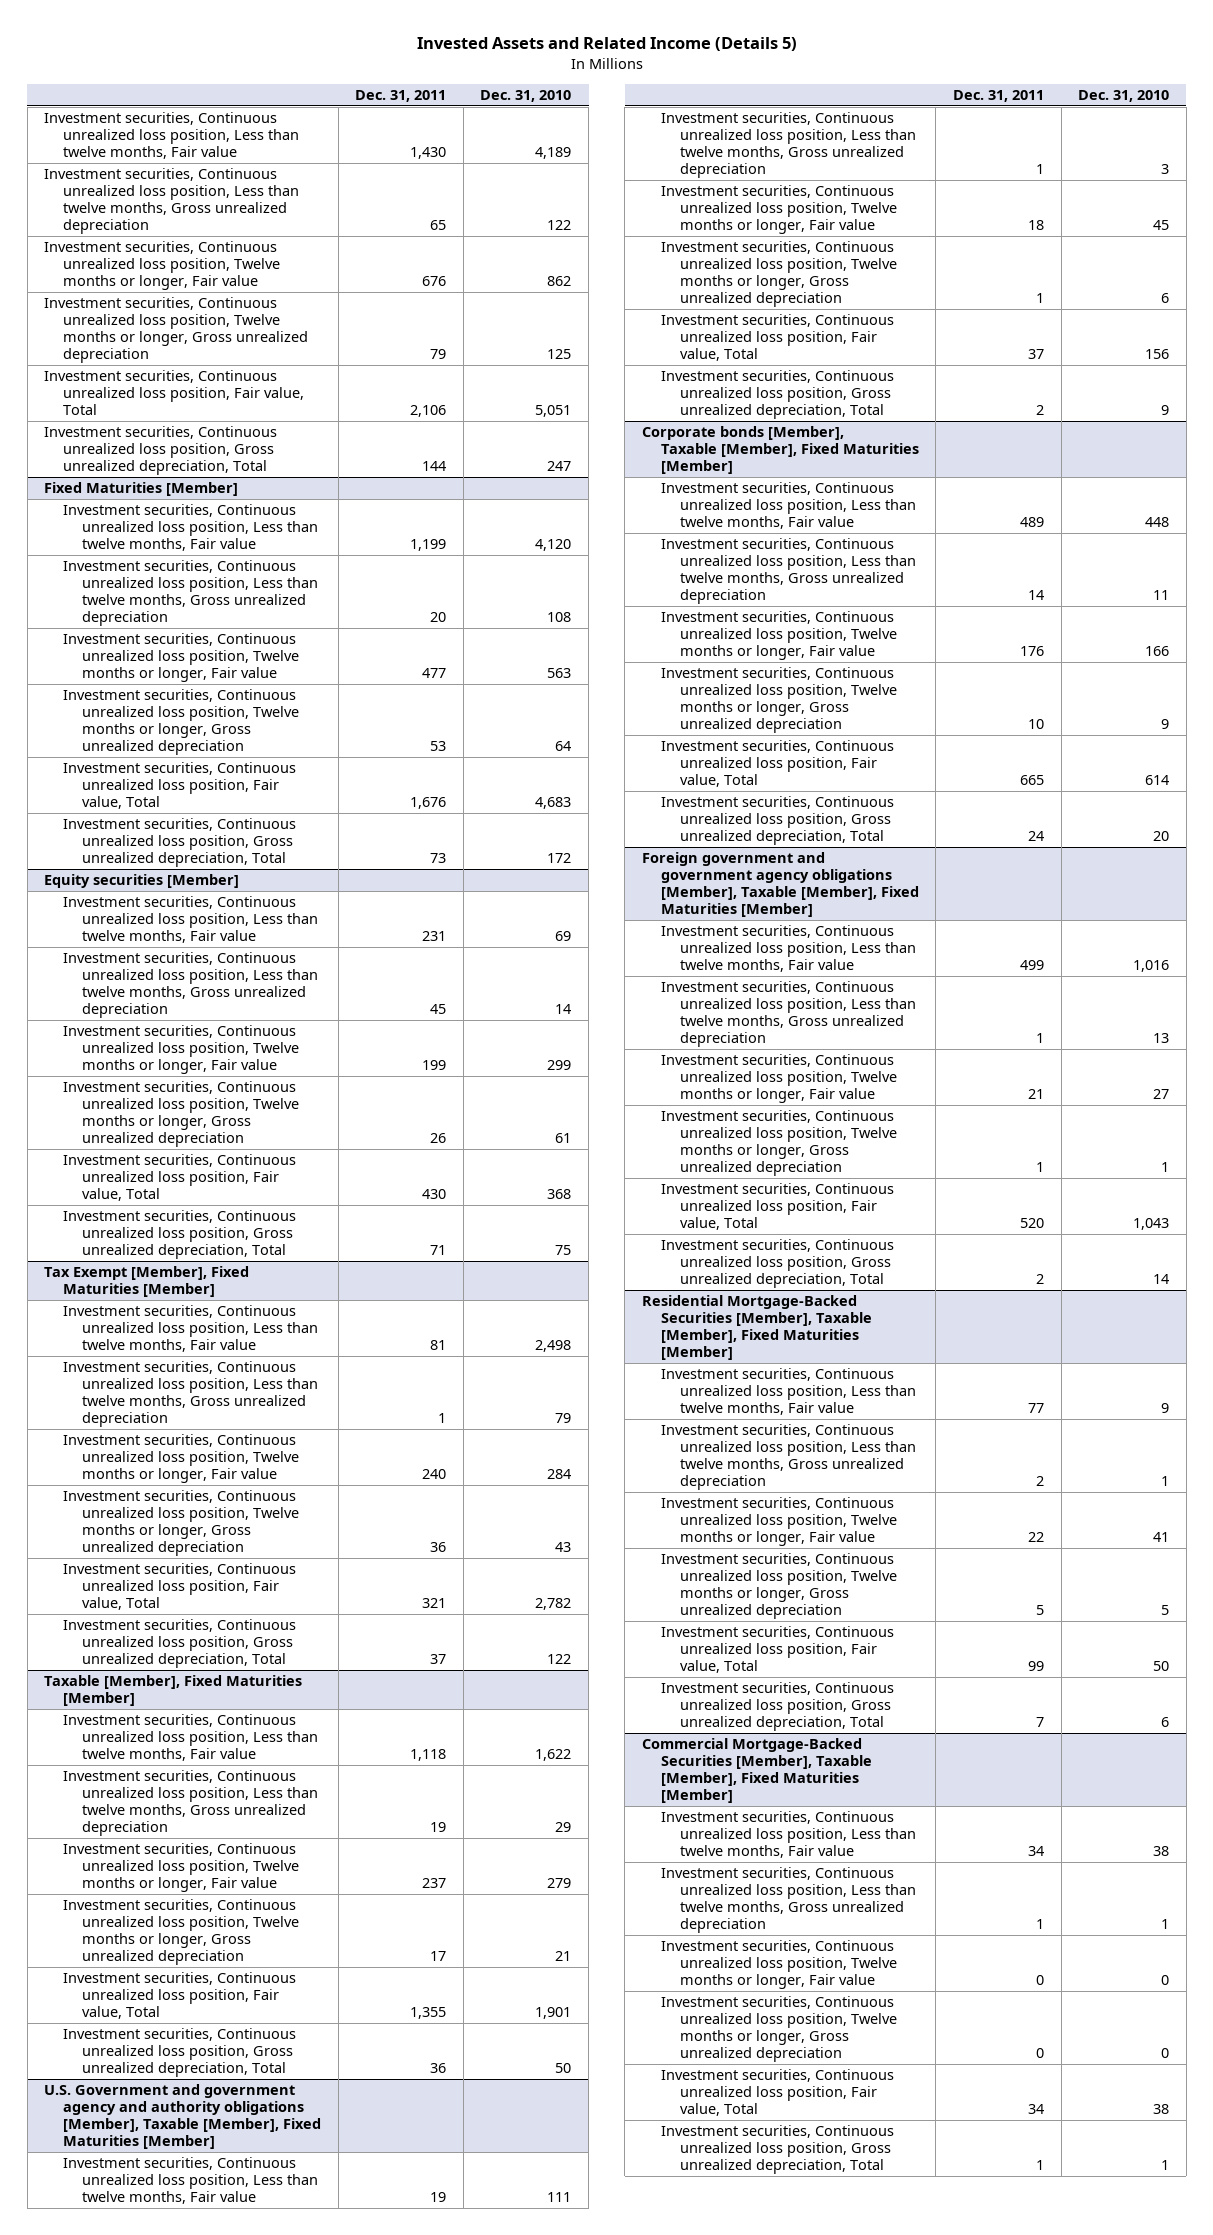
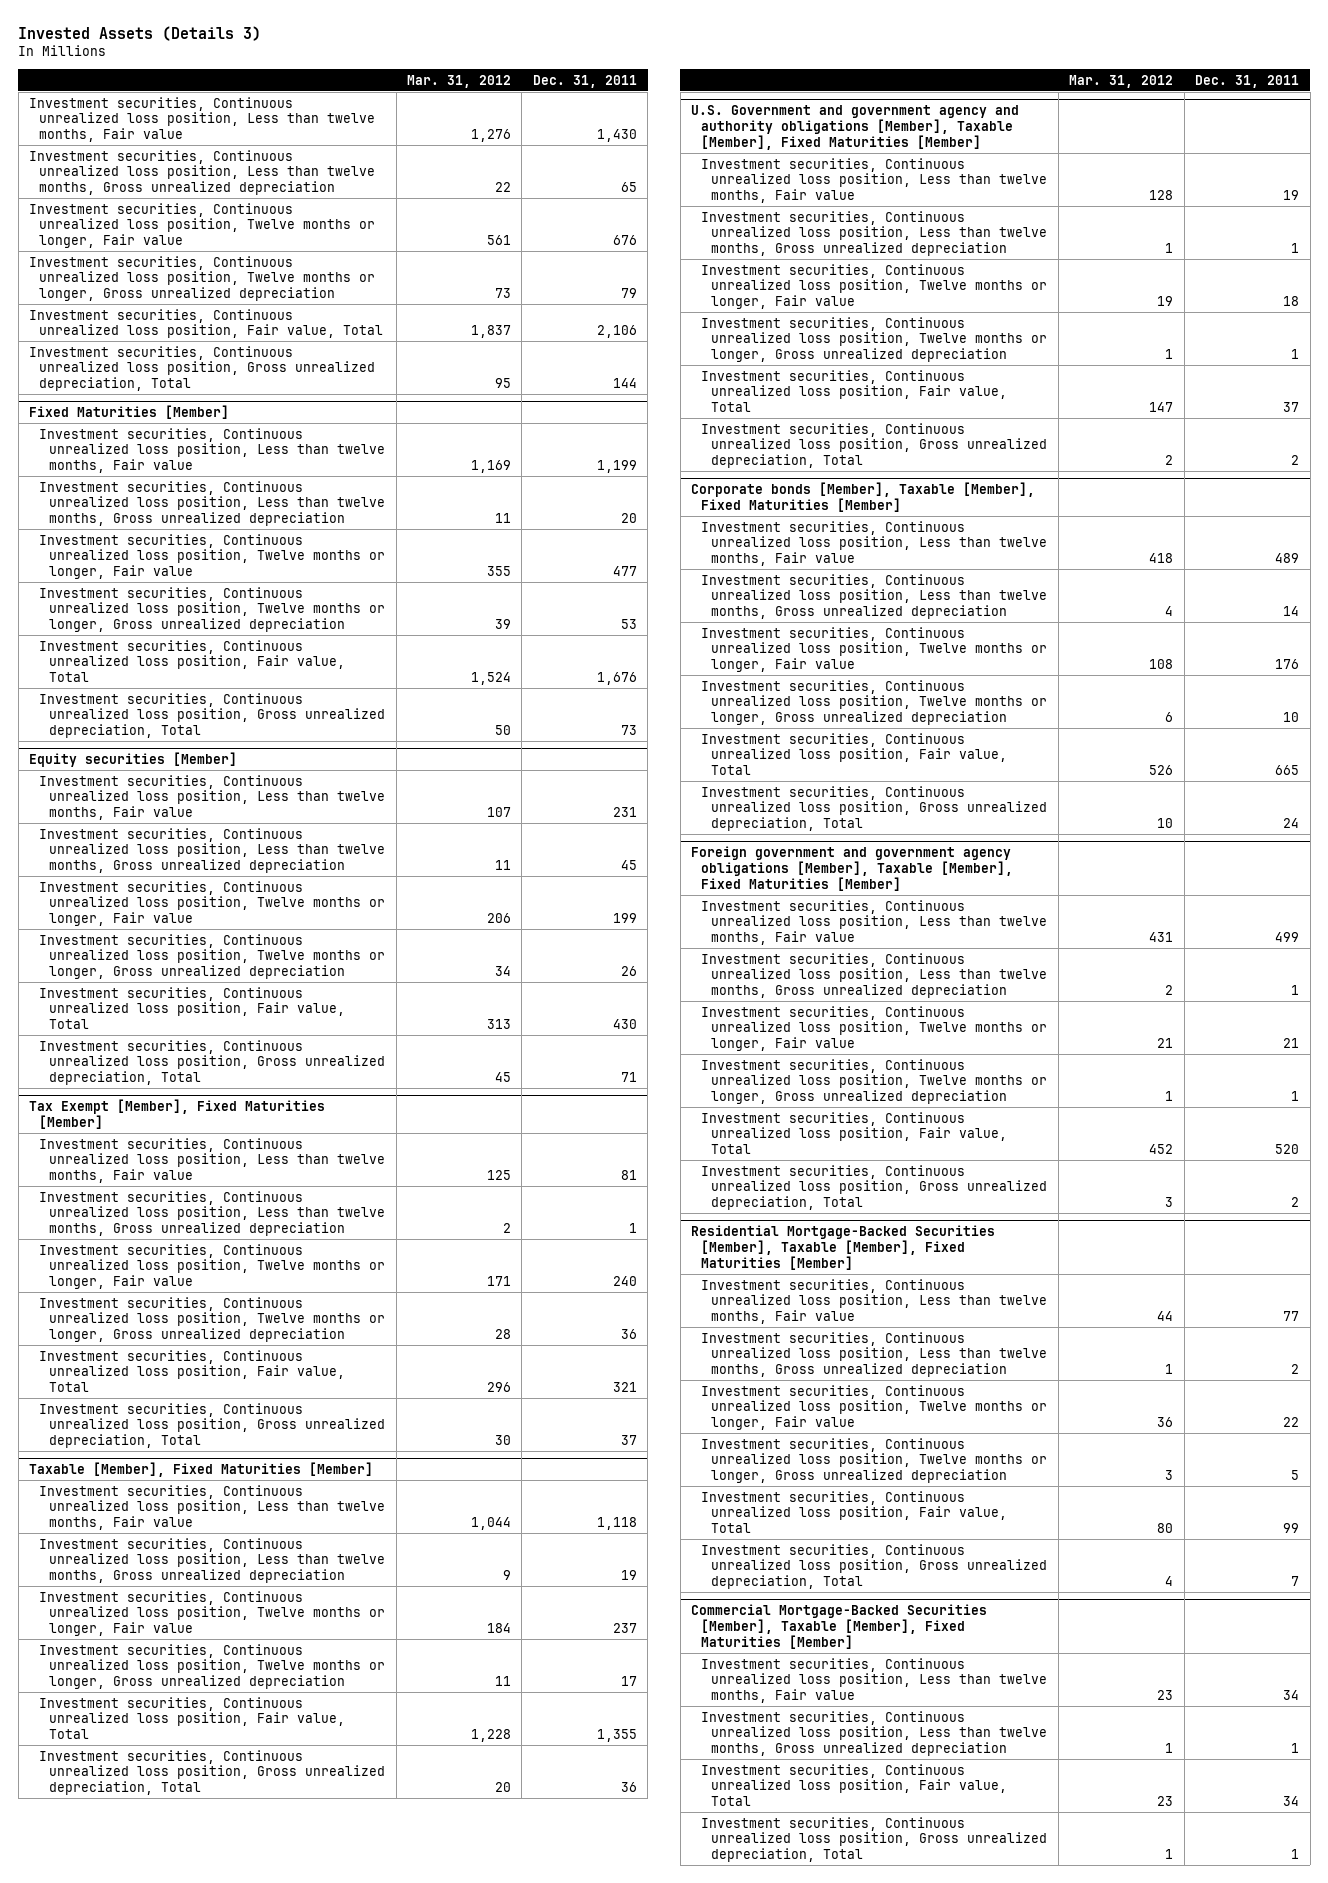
[416,37,797,52] Invested Assets and Related Income (Details 5) -> [18,25,262,41] Invested Assets (Details 3)
[480,89,572,102] Dec. 31, 2010 -> none
none -> [407,74,512,88] Mar. 31, 2012
[660,1940,897,1989] Investment securities, Continuous unrealized loss position, Twelve months or longer, Fair value -> none
[660,1996,897,2062] Investment securities, Continuous unrealized loss position, Twelve months or longer, Gross unrealized depreciation -> none

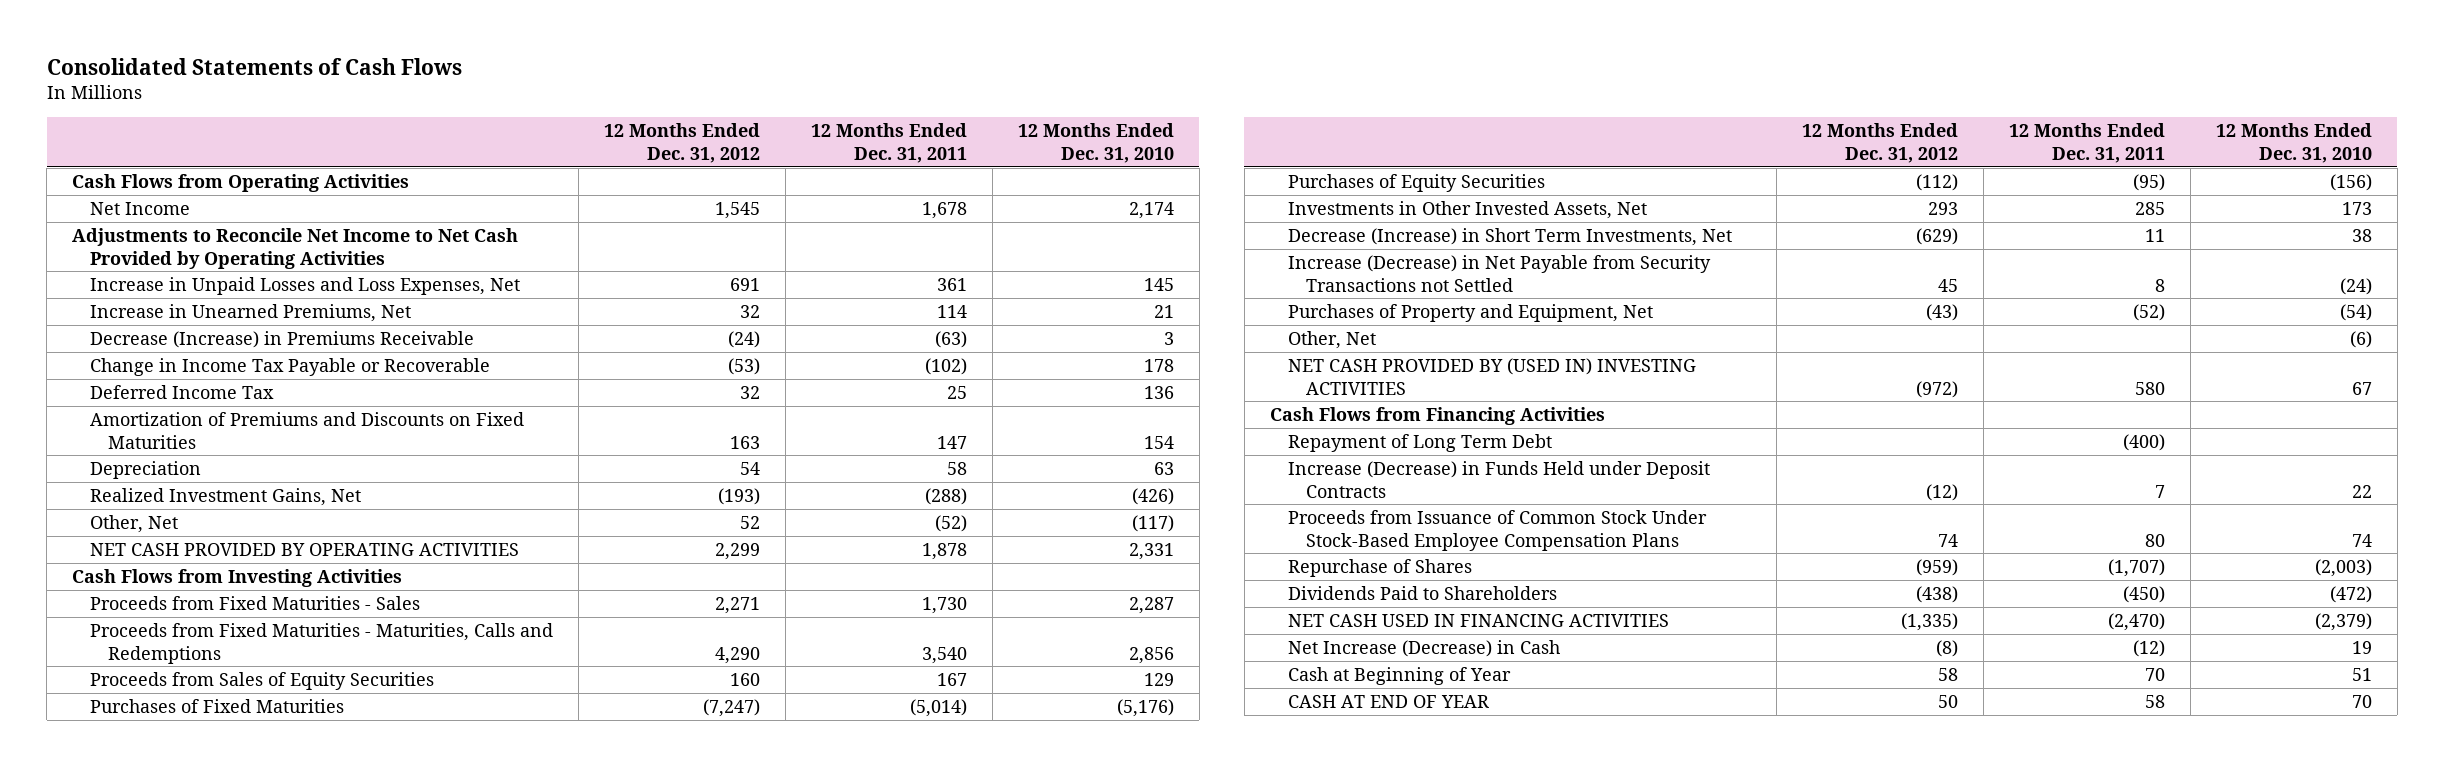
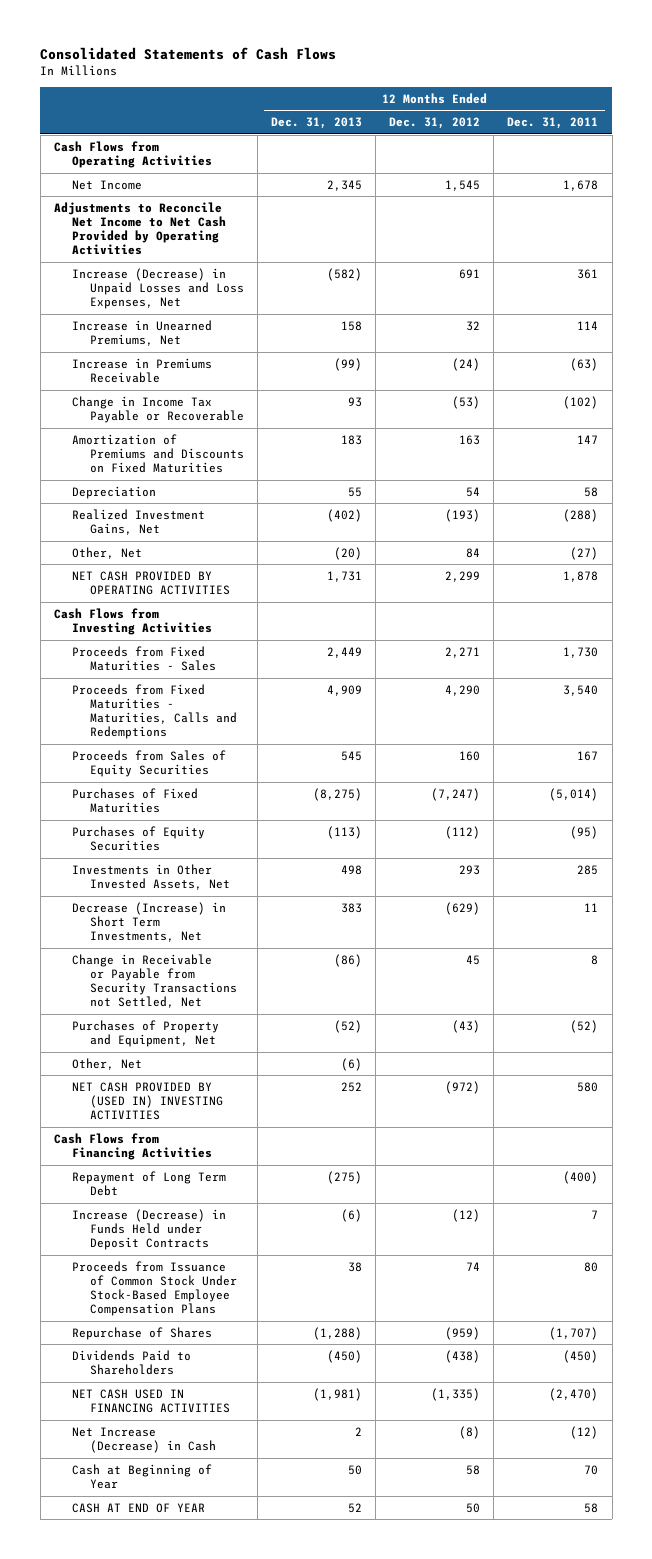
[1017,123,1174,163] 12 Months Ended Dec. 31, 2010 -> none
none -> [270,117,362,130] Dec. 31, 2013
[90,276,521,295] Increase in Unpaid Losses and Loss Expenses, Net -> [71,267,244,310] Increase (Decrease) in Unpaid Losses and Loss Expenses, Net
[90,330,475,348] Decrease (Increase) in Premiums Receivable -> [71,357,212,384] Increase in Premiums Receivable
[90,384,275,399] Deferred Income Tax -> none
[740,515,761,529] 52 -> [466,547,481,558] 84
[934,514,967,532] (52) -> [570,546,599,560] (27)
[1288,254,1712,292] Increase (Decrease) in Net Payable from Security Transactions not Settled -> [71,953,237,1009] Change in Receivable or Payable from Security Transactions not Settled, Net

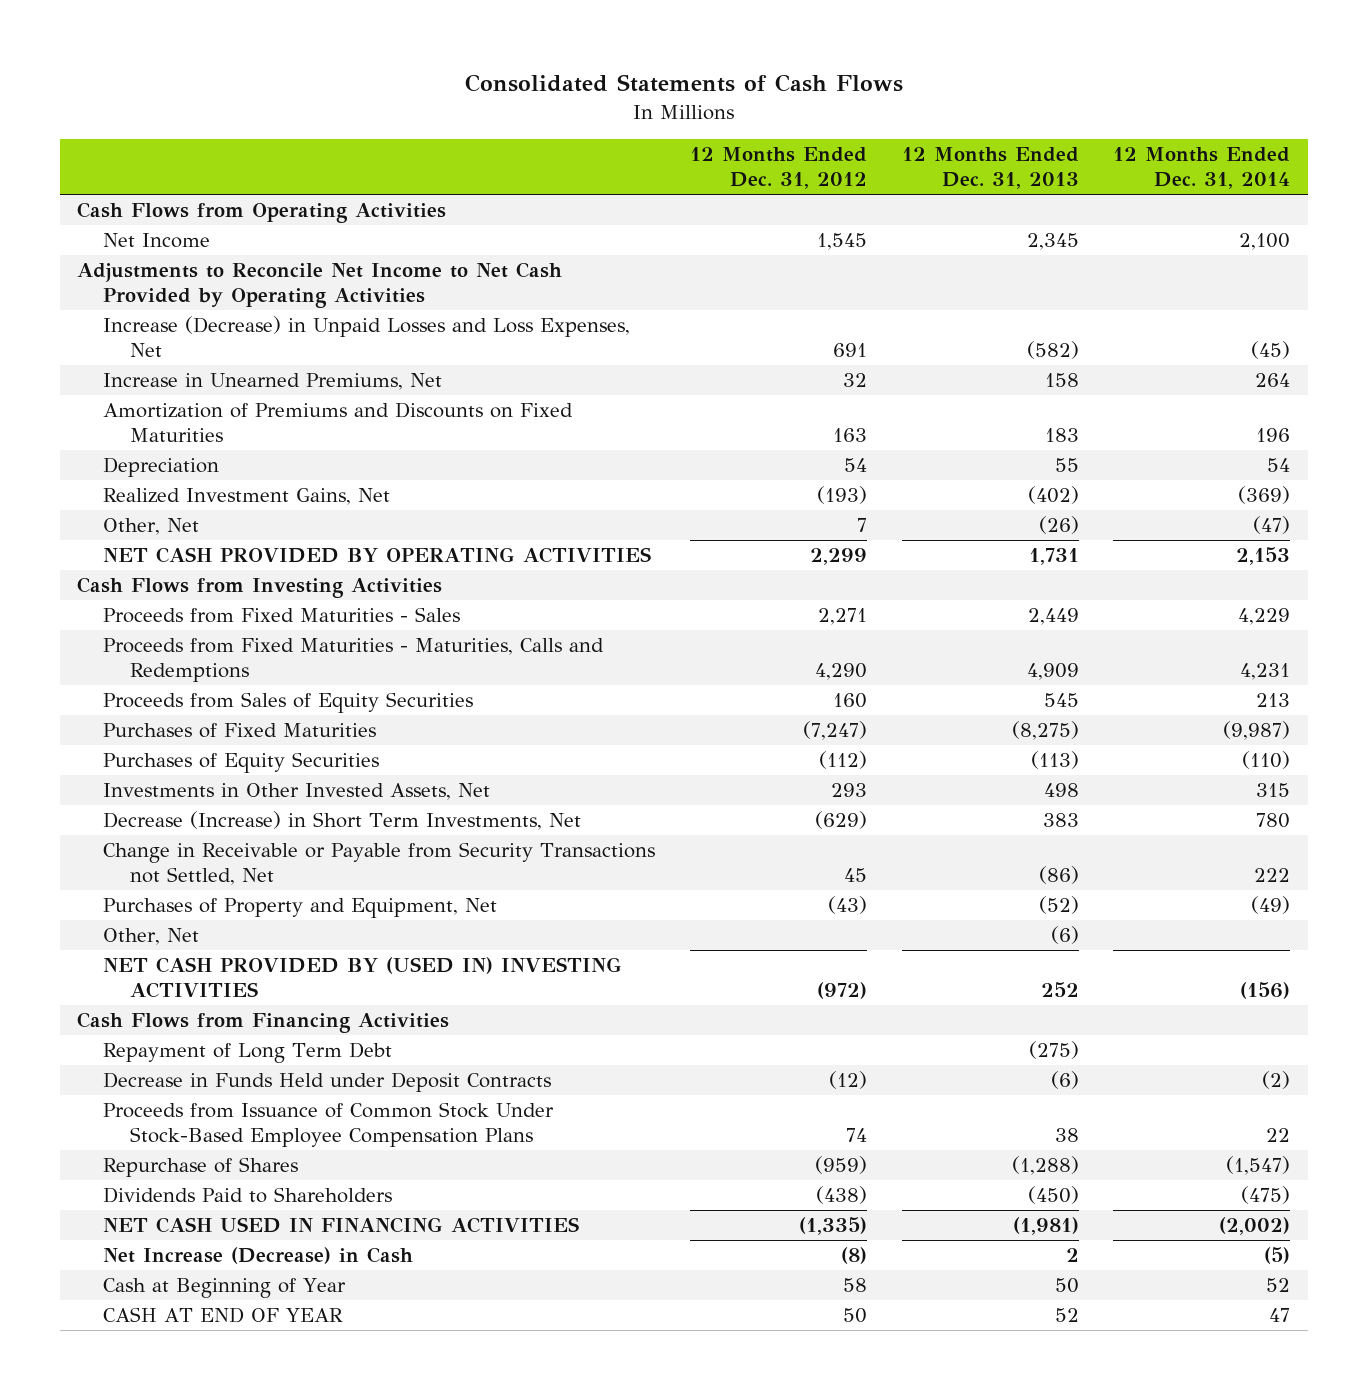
[507,117,599,130] Dec. 31, 2011 -> none
none -> [1113,147,1291,189] 12 Months Ended Dec. 31, 2014
[71,357,212,384] Increase in Premiums Receivable -> none
[71,395,244,424] Change in Income Tax Payable or Recoverable -> none
[333,546,362,560] (20) -> [1038,516,1079,535] (26)
[466,547,481,558] 84 -> [856,518,867,533] 7
[71,1208,226,1251] Increase (Decrease) in Funds Held under Deposit Contracts -> [103,1072,552,1093] Decrease in Funds Held under Deposit Contracts

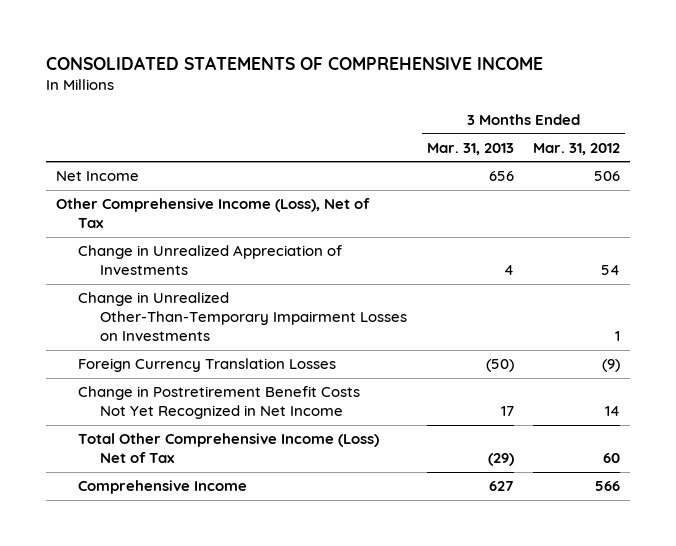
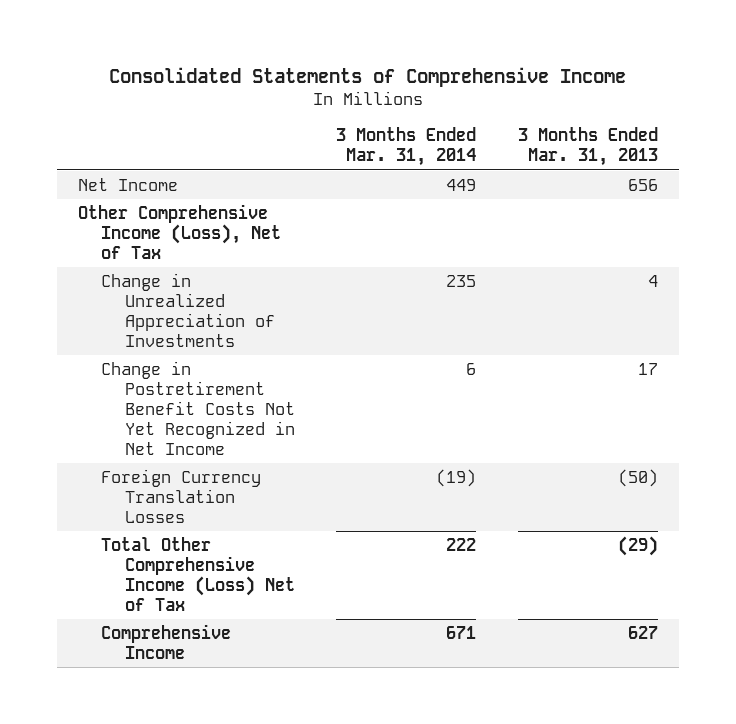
[46,55,544,70] CONSOLIDATED STATEMENTS OF COMPREHENSIVE INCOME -> [109,66,627,87] Consolidated Statements of Comprehensive Income
[533,142,621,155] Mar. 31, 2012 -> none
none -> [336,127,477,167] 3 Months Ended Mar. 31, 2014
[78,292,408,342] Change in Unrealized Other-Than-Temporary Impairment Losses on Investments -> none
[78,358,337,373] Foreign Currency Translation Losses -> [101,468,262,523] Foreign Currency Translation Losses

